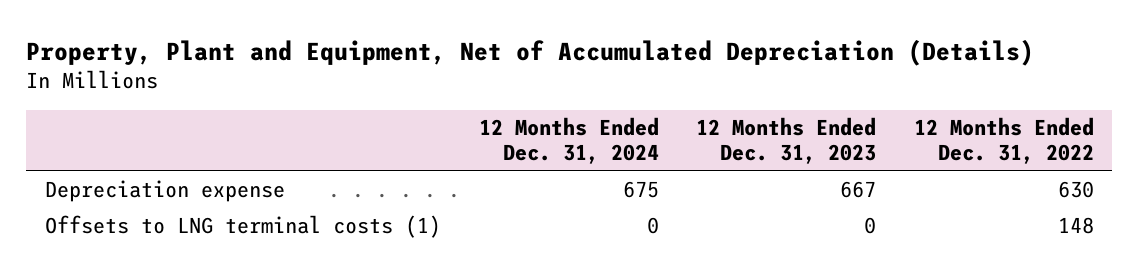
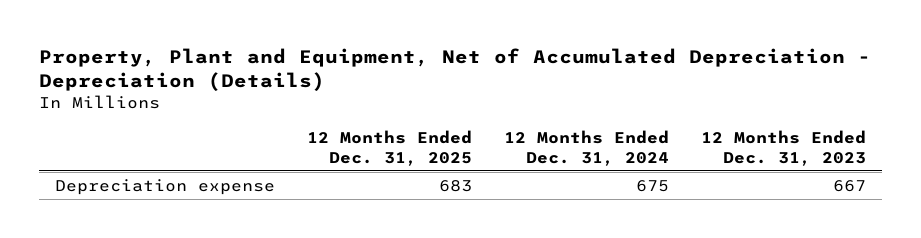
[26,38,1035,66] Property, Plant and Equipment, Net of Accumulated Depreciation (Details) -> [38,48,871,92] Property, Plant and Equipment, Net of Accumulated Depreciation - Depreciation (Details)
[913,116,1094,165] 12 Months Ended Dec. 31, 2022 -> none
none -> [306,130,472,166] 12 Months Ended Dec. 31, 2025
[45,215,442,239] Offsets to LNG terminal costs (1) -> none

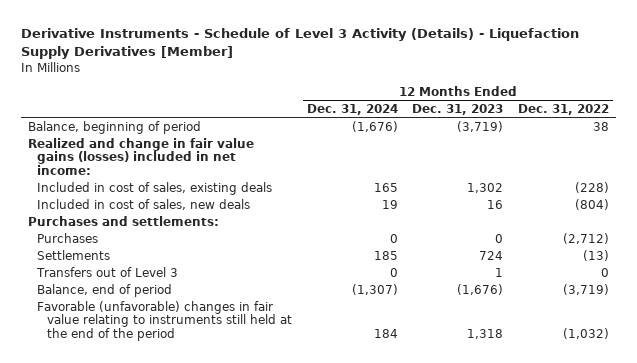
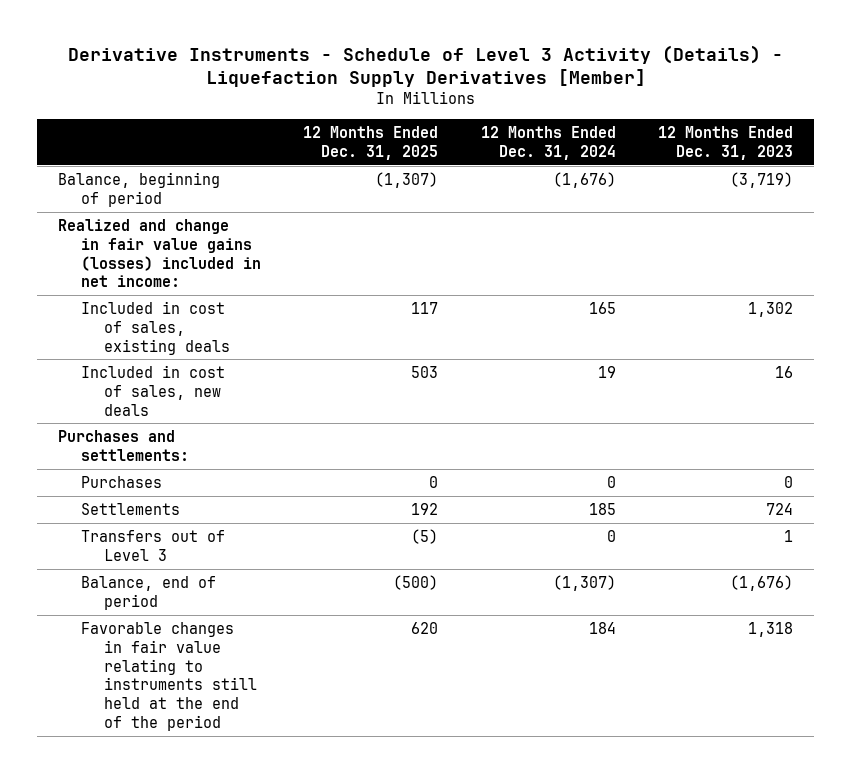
[517,103,609,115] Dec. 31, 2022 -> none
none -> [303,126,439,161] 12 Months Ended Dec. 31, 2025
[37,300,292,342] Favorable (unfavorable) changes in fair value relating to instruments still held at the end of the period -> [81,621,257,732] Favorable changes in fair value relating to instruments still held at the end of the period

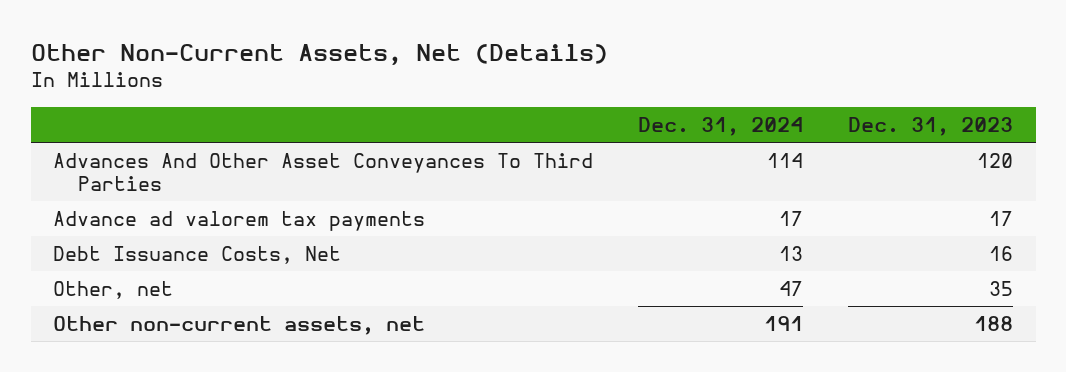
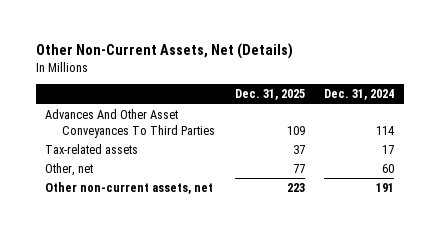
[848,117,1014,137] Dec. 31, 2023 -> none
none -> [234,89,305,101] Dec. 31, 2025
[53,246,342,265] Debt Issuance Costs, Net -> none
[53,211,426,232] Advance ad valorem tax payments -> [45,144,139,155] Tax-related assets
[779,281,804,297] 47 -> [381,164,394,174] 60

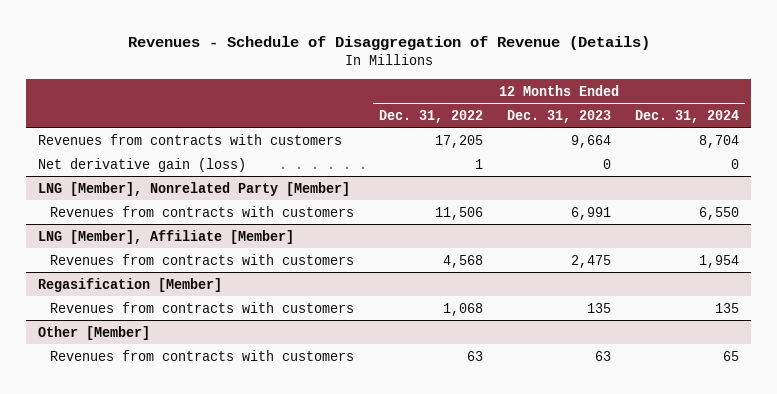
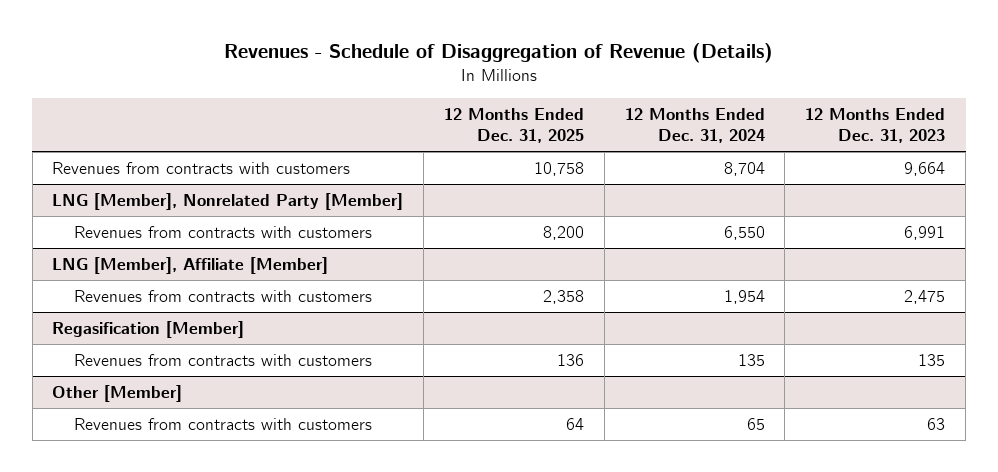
[378,109,483,123] Dec. 31, 2022 -> none
none -> [444,107,585,144] 12 Months Ended Dec. 31, 2025
[37,157,246,172] Net derivative gain (loss) -> none

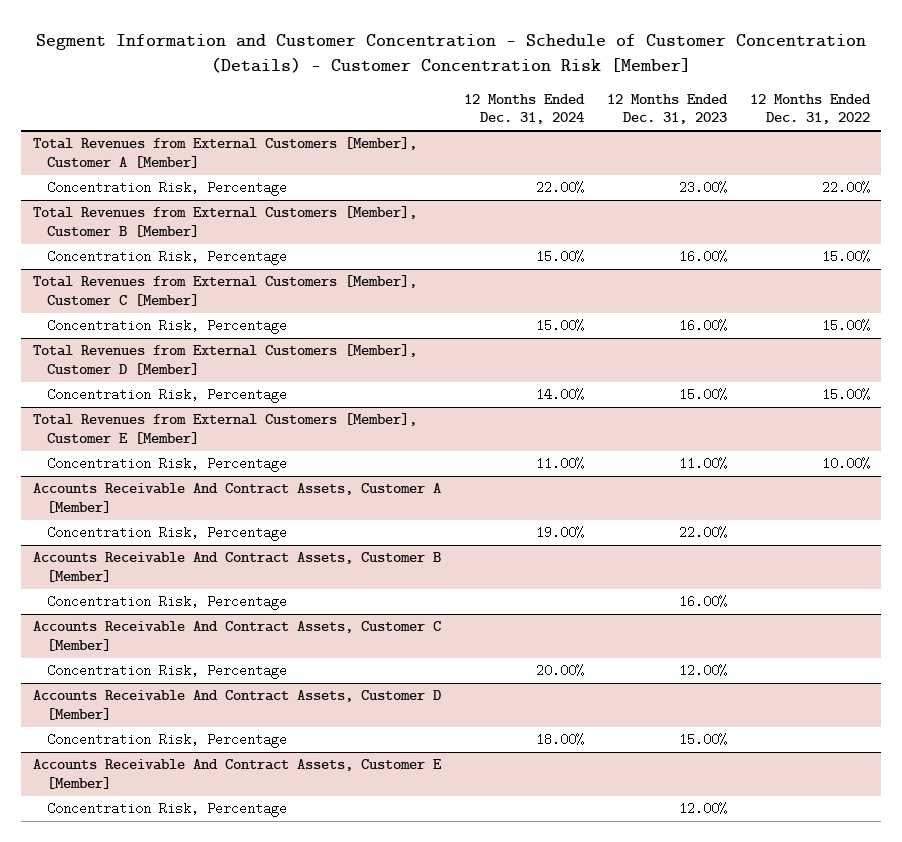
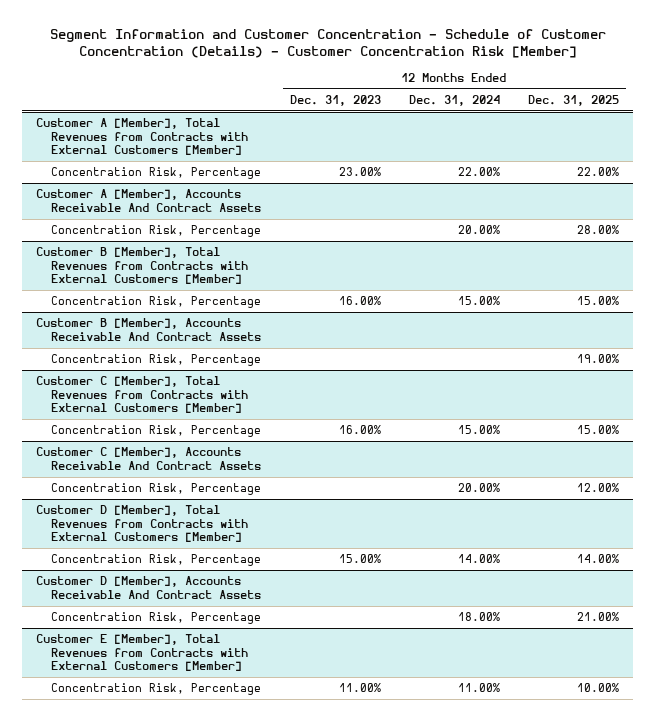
[749,94,871,125] 12 Months Ended Dec. 31, 2022 -> none
none -> [528,95,620,107] Dec. 31, 2025
[32,137,417,168] Total Revenues from External Customers [Member], Customer A [Member] -> [35,118,249,156] Customer A [Member], Total Revenues from Contracts with External Customers [Member]
none -> [35,189,262,212] Customer A [Member], Accounts Receivable And Contract Assets
none -> [51,225,262,238] Concentration Risk, Percentage
[32,206,417,237] Total Revenues from External Customers [Member], Customer B [Member] -> [35,247,249,285] Customer B [Member], Total Revenues from Contracts with External Customers [Member]
none -> [35,318,262,341] Customer B [Member], Accounts Receivable And Contract Assets
none -> [51,354,262,367] Concentration Risk, Percentage
[32,275,417,306] Total Revenues from External Customers [Member], Customer C [Member] -> [35,376,249,414] Customer C [Member], Total Revenues from Contracts with External Customers [Member]
none -> [35,447,262,470] Customer C [Member], Accounts Receivable And Contract Assets
none -> [51,483,262,496] Concentration Risk, Percentage
[32,344,417,375] Total Revenues from External Customers [Member], Customer D [Member] -> [35,505,249,543] Customer D [Member], Total Revenues from Contracts with External Customers [Member]
none -> [35,576,262,599] Customer D [Member], Accounts Receivable And Contract Assets
none -> [51,612,262,625] Concentration Risk, Percentage
[32,413,417,444] Total Revenues from External Customers [Member], Customer E [Member] -> [35,634,249,672] Customer E [Member], Total Revenues from Contracts with External Customers [Member]
[32,483,441,513] Accounts Receivable And Contract Assets, Customer A [Member] -> none
[46,526,287,542] Concentration Risk, Percentage -> none
[32,552,441,582] Accounts Receivable And Contract Assets, Customer B [Member] -> none
[46,595,287,611] Concentration Risk, Percentage -> none
[32,621,441,651] Accounts Receivable And Contract Assets, Customer C [Member] -> none
[46,664,287,680] Concentration Risk, Percentage -> none
[32,690,441,720] Accounts Receivable And Contract Assets, Customer D [Member] -> none
[46,733,287,749] Concentration Risk, Percentage -> none
[32,759,442,789] Accounts Receivable And Contract Assets, Customer E [Member] -> none
[46,802,287,818] Concentration Risk, Percentage -> none

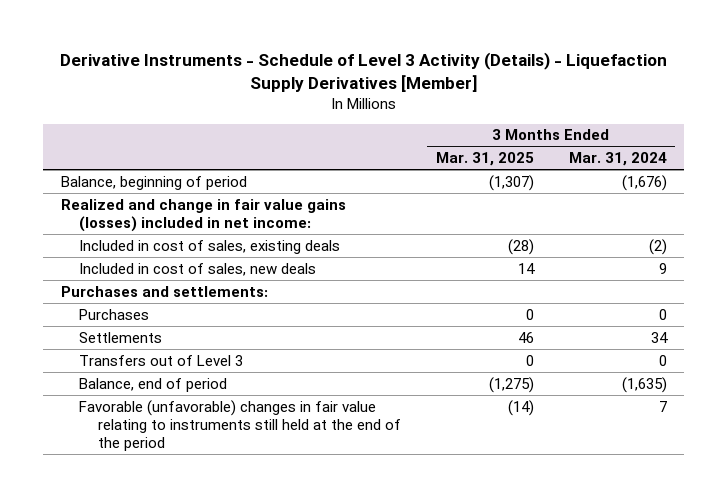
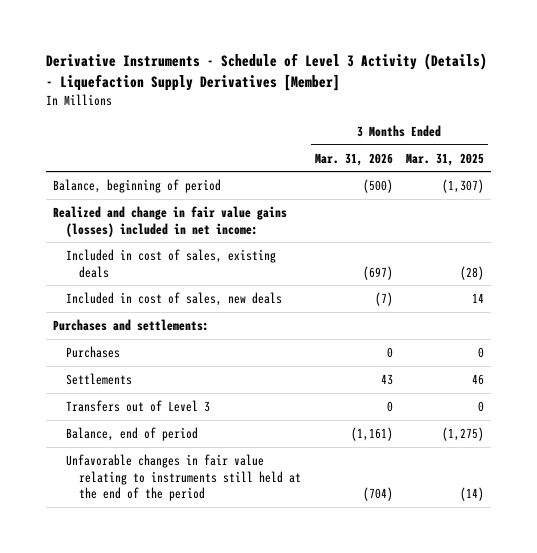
[568,151,667,166] Mar. 31, 2024 -> none
none -> [314,152,393,166] Mar. 31, 2026
[79,399,401,452] Favorable (unfavorable) changes in fair value relating to instruments still held at the end of the period -> [65,453,302,502] Unfavorable changes in fair value relating to instruments still held at the end of the period

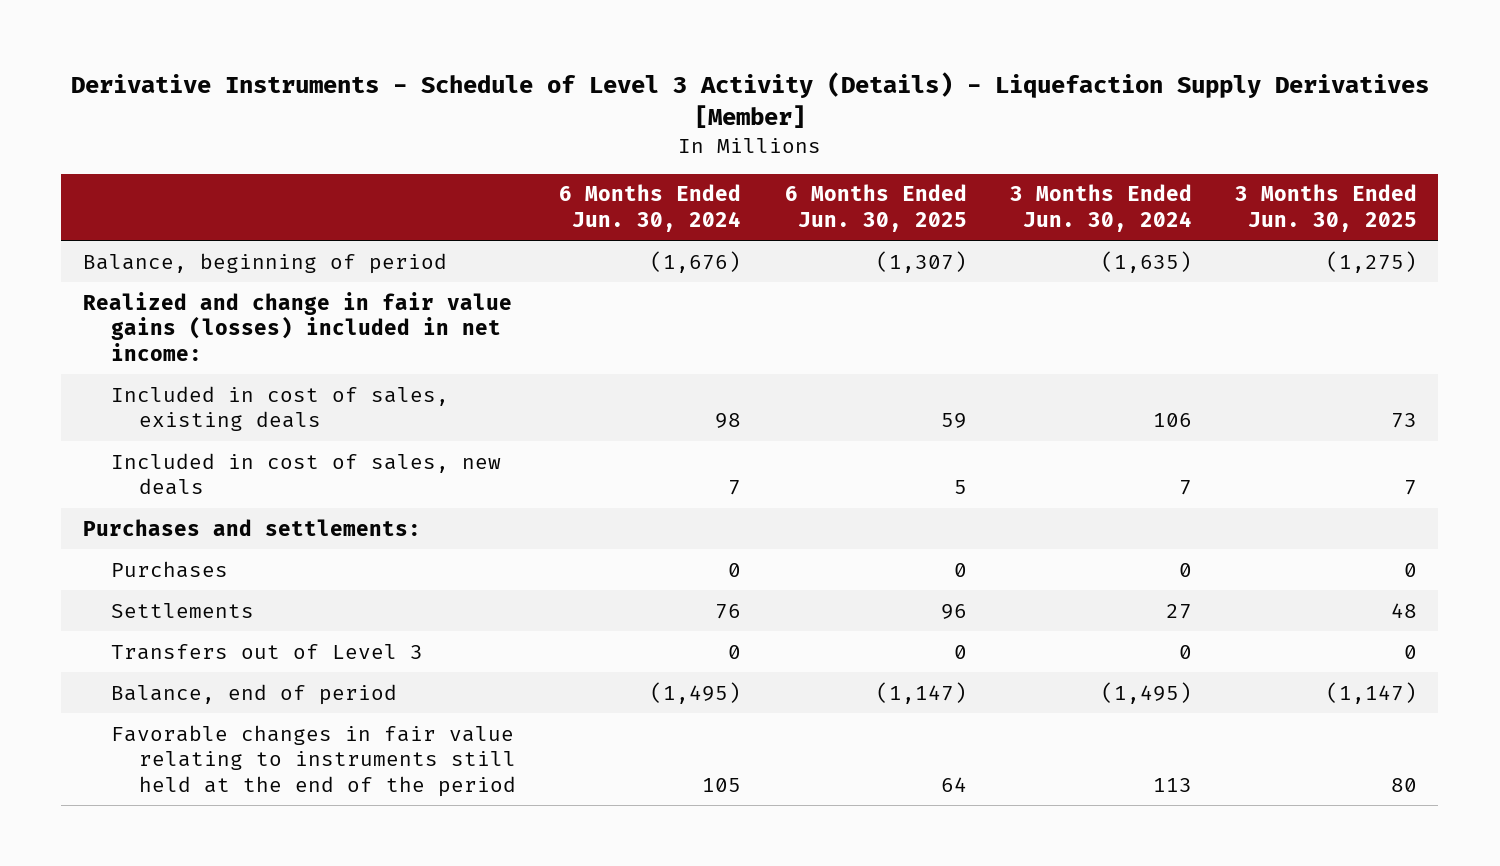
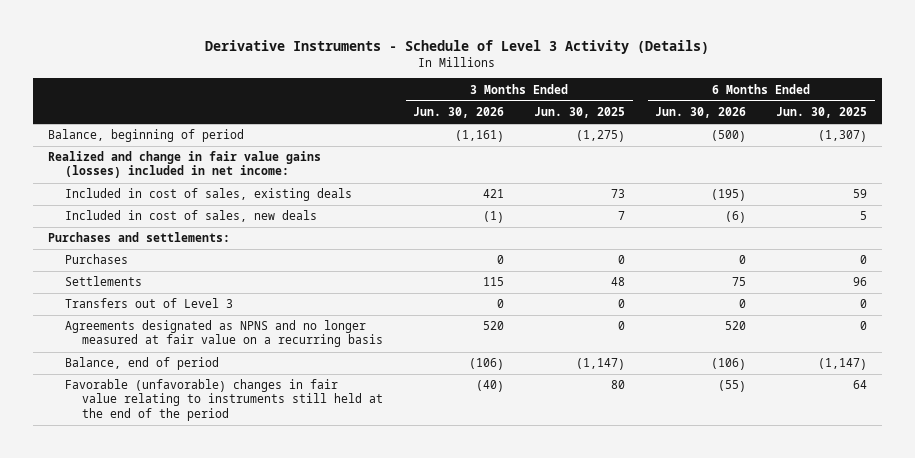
[70,72,1429,129] Derivative Instruments - Schedule of Level 3 Activity (Details) - Liquefaction Supply Derivatives [Member] -> [205,39,710,54] Derivative Instruments - Schedule of Level 3 Activity (Details)
[559,184,742,233] 6 Months Ended Jun. 30, 2024 -> none
[1009,184,1192,233] 3 Months Ended Jun. 30, 2024 -> none
none -> [413,107,505,119] Jun. 30, 2026
none -> [655,107,747,119] Jun. 30, 2026
none -> [64,320,384,348] Agreements designated as NPNS and no longer measured at fair value on a recurring basis
[111,724,517,798] Favorable changes in fair value relating to instruments still held at the end of the period -> [64,379,384,421] Favorable (unfavorable) changes in fair value relating to instruments still held at the end of the period

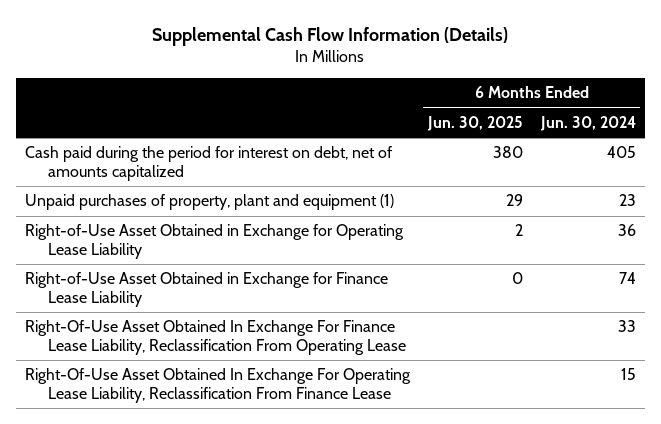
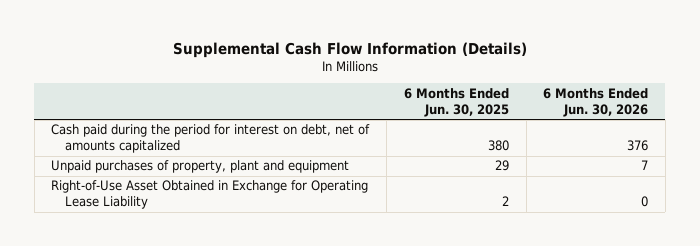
[539,115,636,131] Jun. 30, 2024 -> none
none -> [543,87,649,117] 6 Months Ended Jun. 30, 2026
[25,194,395,211] Unpaid purchases of property, plant and equipment (1) -> [51,160,350,174] Unpaid purchases of property, plant and equipment
[25,272,389,307] Right-of-Use Asset Obtained in Exchange for Finance Lease Liability -> none
[25,320,406,355] Right-Of-Use Asset Obtained In Exchange For Finance Lease Liability, Reclassification From Operating Lease -> none
[25,368,412,403] Right-Of-Use Asset Obtained In Exchange For Operating Lease Liability, Reclassification From Finance Lease -> none

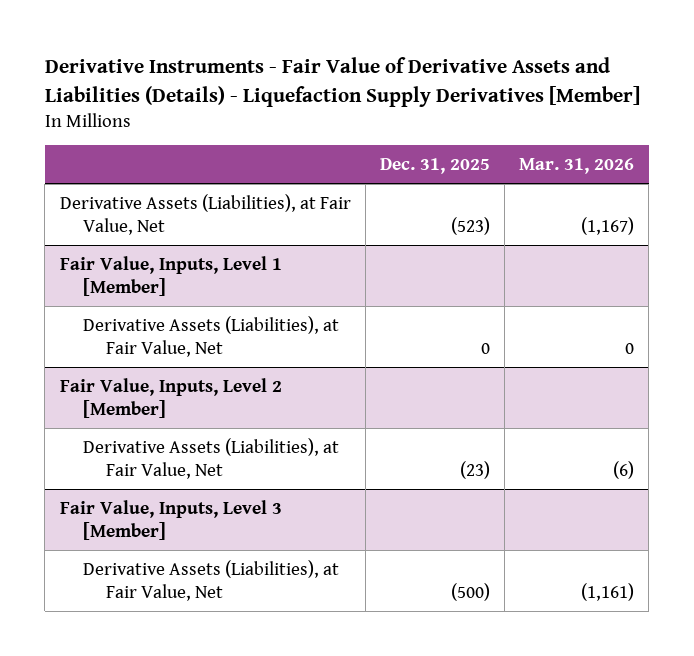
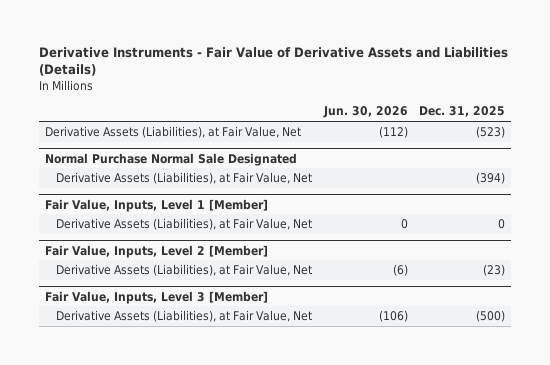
[44,57,640,108] Derivative Instruments - Fair Value of Derivative Assets and Liabilities (Details) - Liquefaction Supply Derivatives [Member] -> [39,46,509,77] Derivative Instruments - Fair Value of Derivative Assets and Liabilities (Details)
[519,157,635,174] Mar. 31, 2026 -> none
none -> [322,106,408,119] Jun. 30, 2026
none -> [44,152,297,166] Normal Purchase Normal Sale Designated
none -> [56,172,313,185] Derivative Assets (Liabilities), at Fair Value, Net

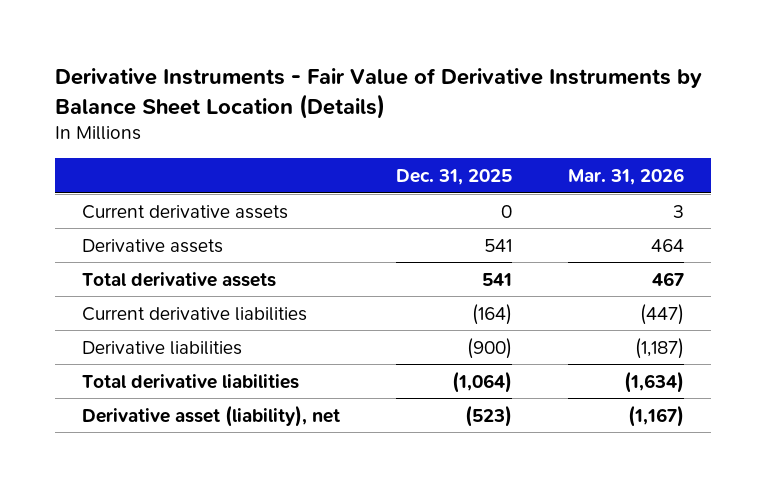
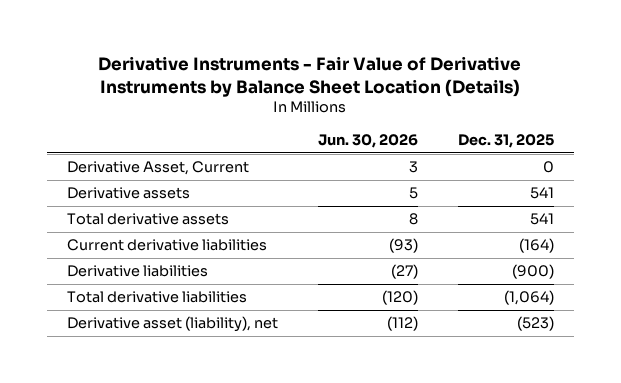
[567,168,684,186] Mar. 31, 2026 -> none
none -> [317,134,418,149] Jun. 30, 2026
[82,204,289,219] Current derivative assets -> [66,161,249,176] Derivative Asset, Current

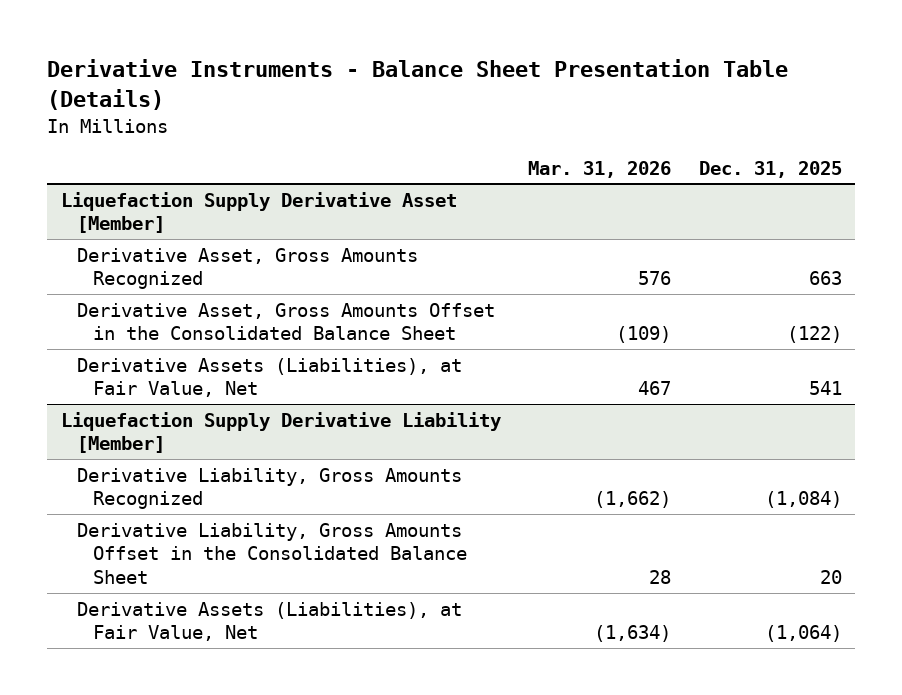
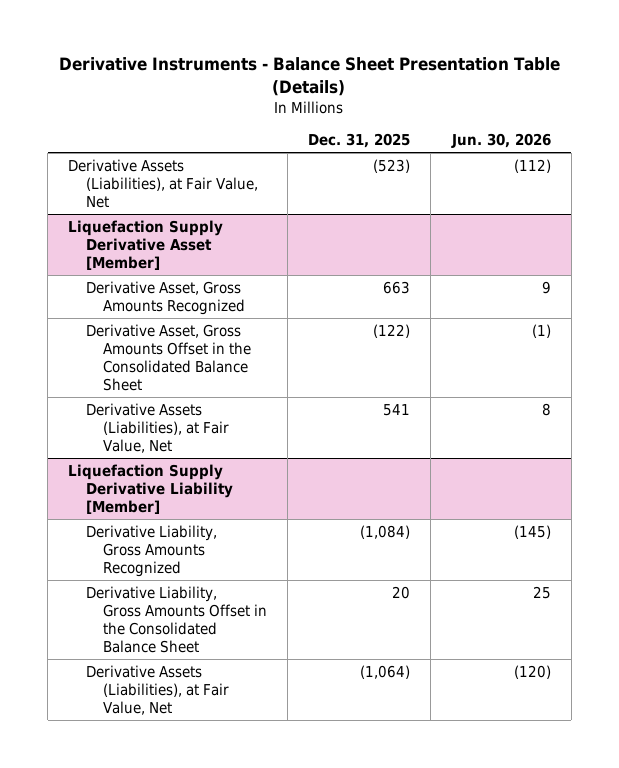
[528,160,672,178] Mar. 31, 2026 -> none
none -> [450,133,551,149] Jun. 30, 2026
none -> [68,158,258,209] Derivative Assets (Liabilities), at Fair Value, Net

